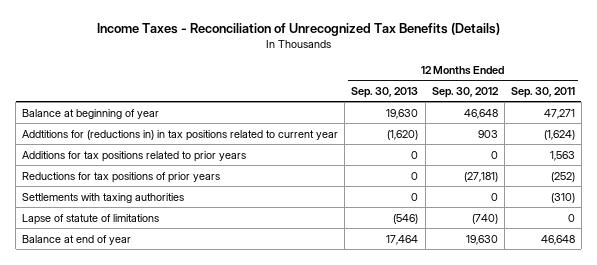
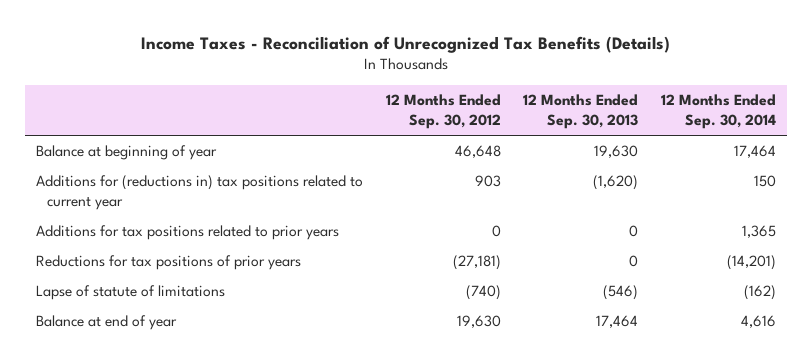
[510,86,575,98] Sep. 30, 2011 -> none
none -> [661,94,777,130] 12 Months Ended Sep. 30, 2014
[22,129,339,141] Addtitions for (reductions in) in tax positions related to current year -> [36,175,364,211] Additions for (reductions in) tax positions related to current year
[22,192,185,203] Settlements with taxing authorities -> none

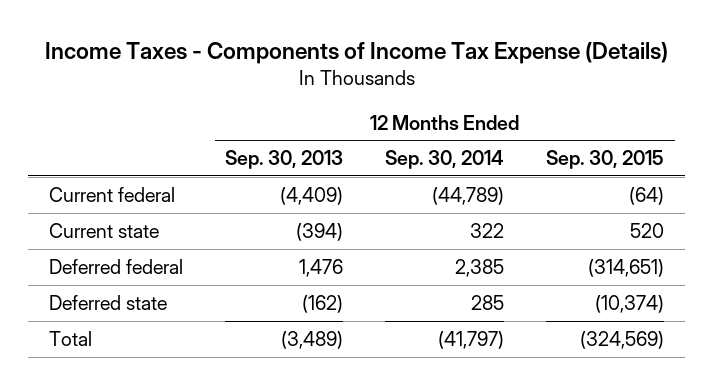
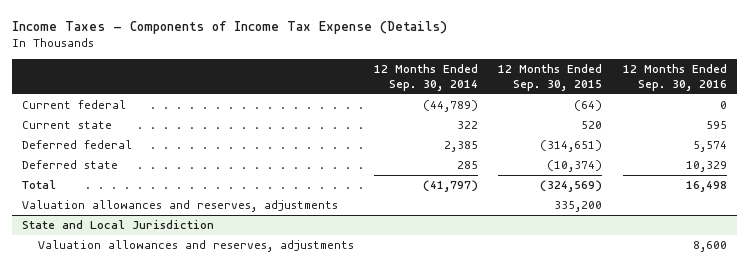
[225,150,344,170] Sep. 30, 2013 -> none
none -> [622,63,727,92] 12 Months Ended Sep. 30, 2016
none -> [22,200,339,213] Valuation allowances and reserves, adjustments
none -> [22,220,215,230] State and Local Jurisdiction
none -> [38,240,355,253] Valuation allowances and reserves, adjustments

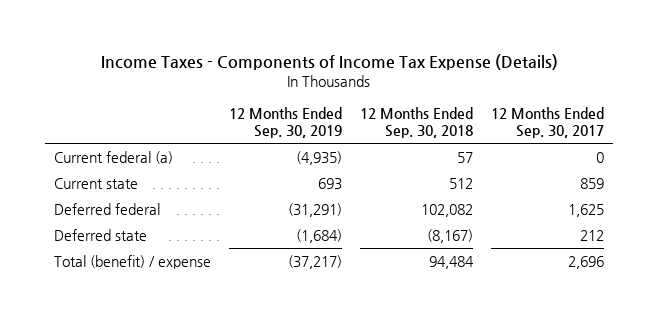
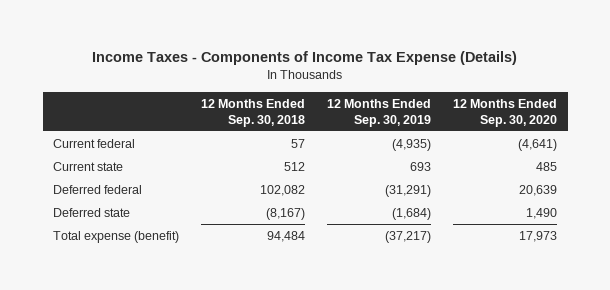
[491,106,605,138] 12 Months Ended Sep. 30, 2017 -> none
none -> [453,98,558,127] 12 Months Ended Sep. 30, 2020
[54,150,174,164] Current federal (a) -> [53,138,136,148] Current federal
[54,254,212,269] Total (benefit) / expense -> [53,230,180,243] Total expense (benefit)

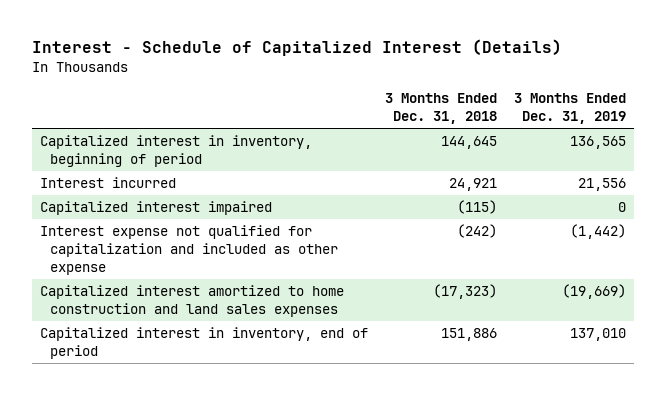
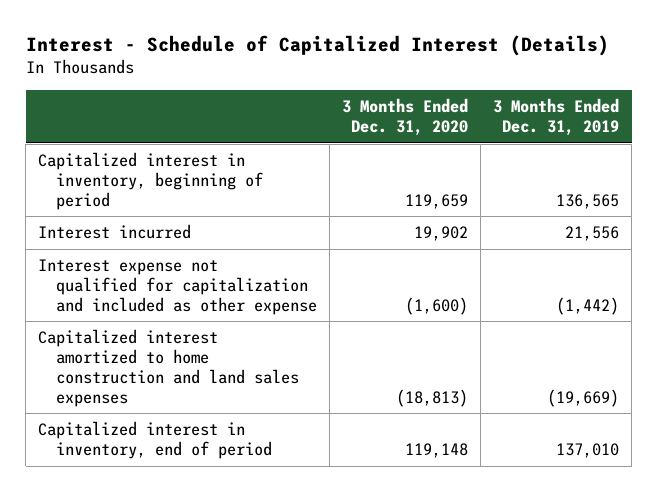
[384,93,497,125] 3 Months Ended Dec. 31, 2018 -> none
none -> [342,98,469,136] 3 Months Ended Dec. 31, 2020
[39,201,272,216] Capitalized interest impaired -> none

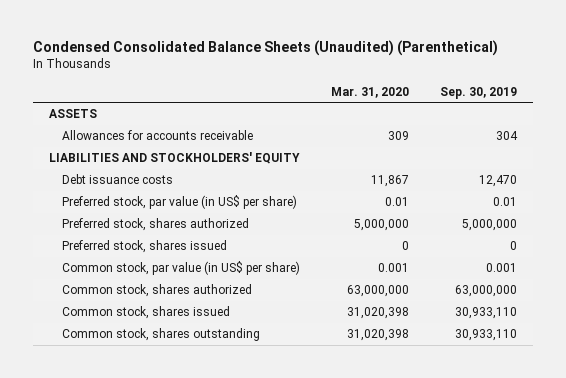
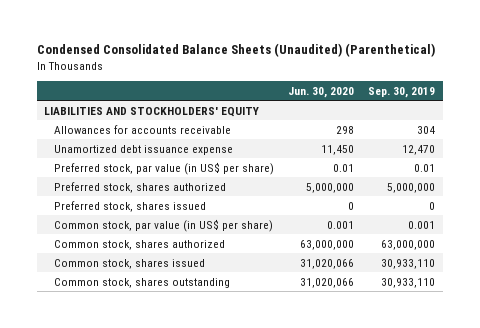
[331,86,410,98] Mar. 31, 2020 -> none
none -> [288,86,355,98] Jun. 30, 2020
[48,109,97,119] ASSETS -> none
[62,130,254,141] Allowances for accounts receivable -> [53,124,231,134] Allowances for accounts receivable
[62,174,174,185] Debt issuance costs -> [53,144,233,155] Unamortized debt issuance expense

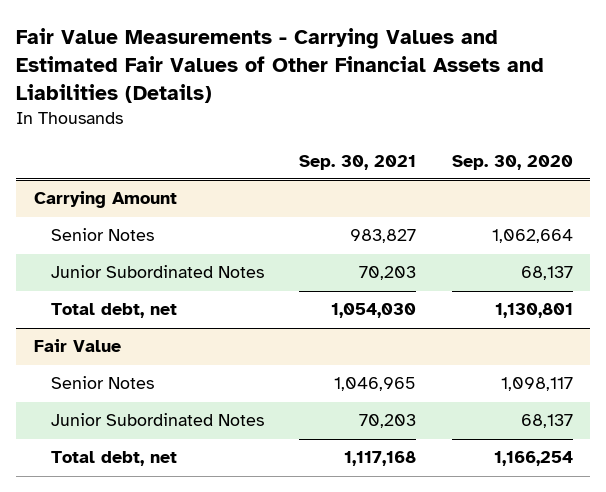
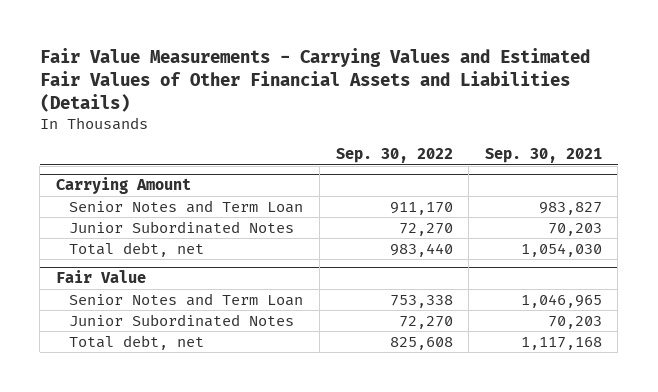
[451,154,573,170] Sep. 30, 2020 -> none
none -> [335,148,453,164] Sep. 30, 2022
[50,228,154,242] Senior Notes -> [69,199,304,213] Senior Notes and Term Loan
[50,376,154,390] Senior Notes -> [69,292,304,306] Senior Notes and Term Loan

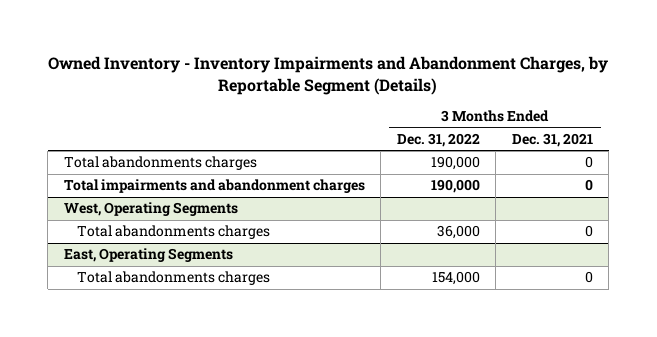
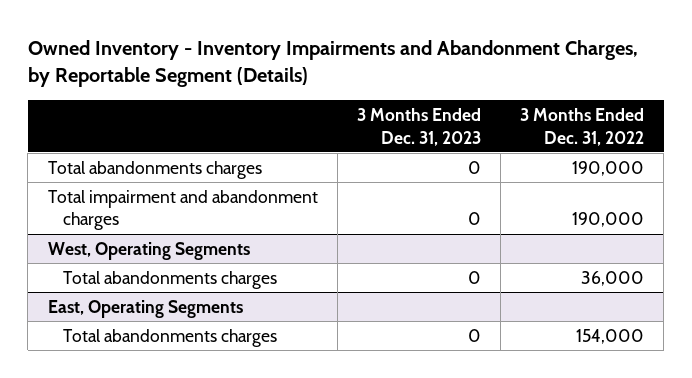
[511,133,593,148] Dec. 31, 2021 -> none
none -> [356,107,481,146] 3 Months Ended Dec. 31, 2023
[63,179,365,194] Total impairments and abandonment charges -> [47,189,318,231] Total impairment and abandonment charges

